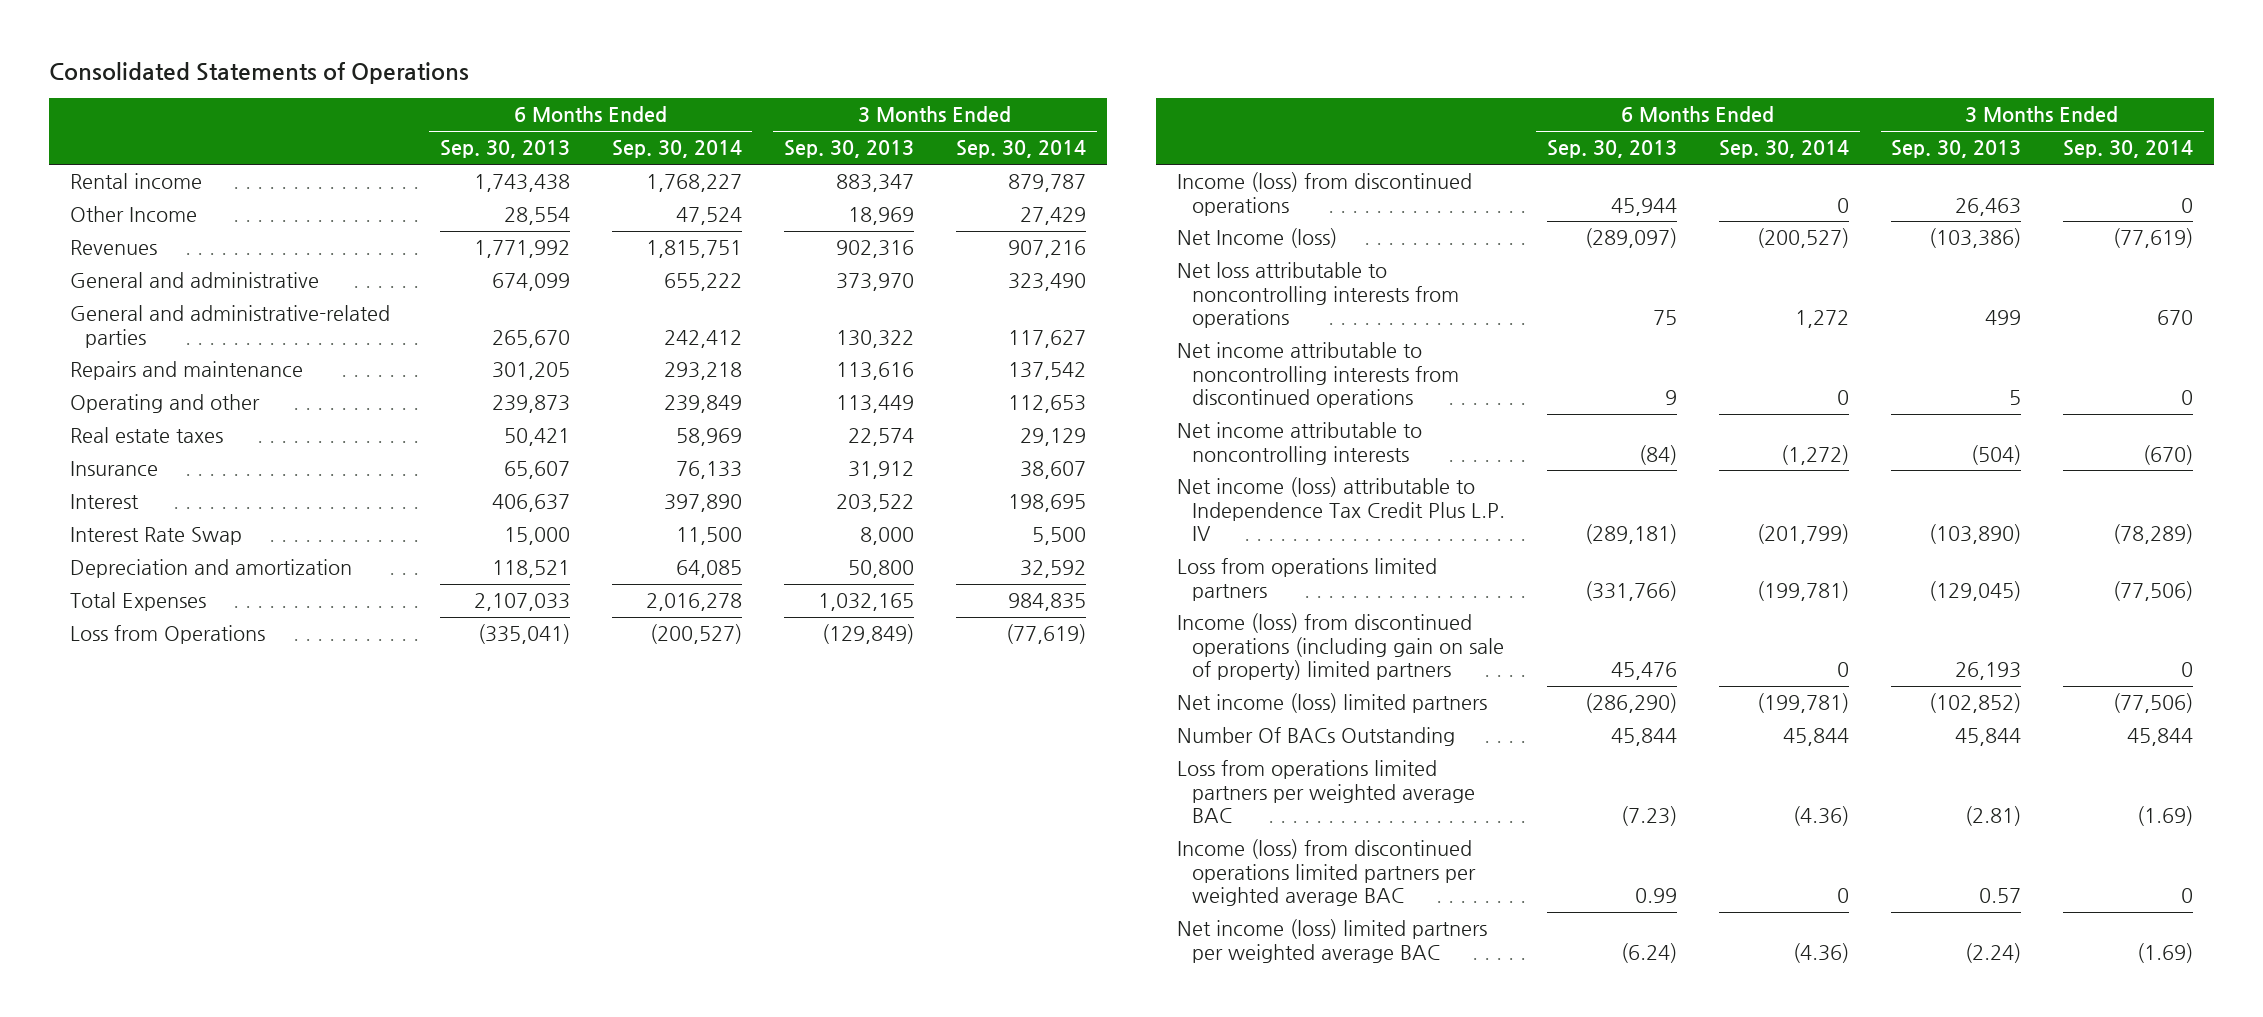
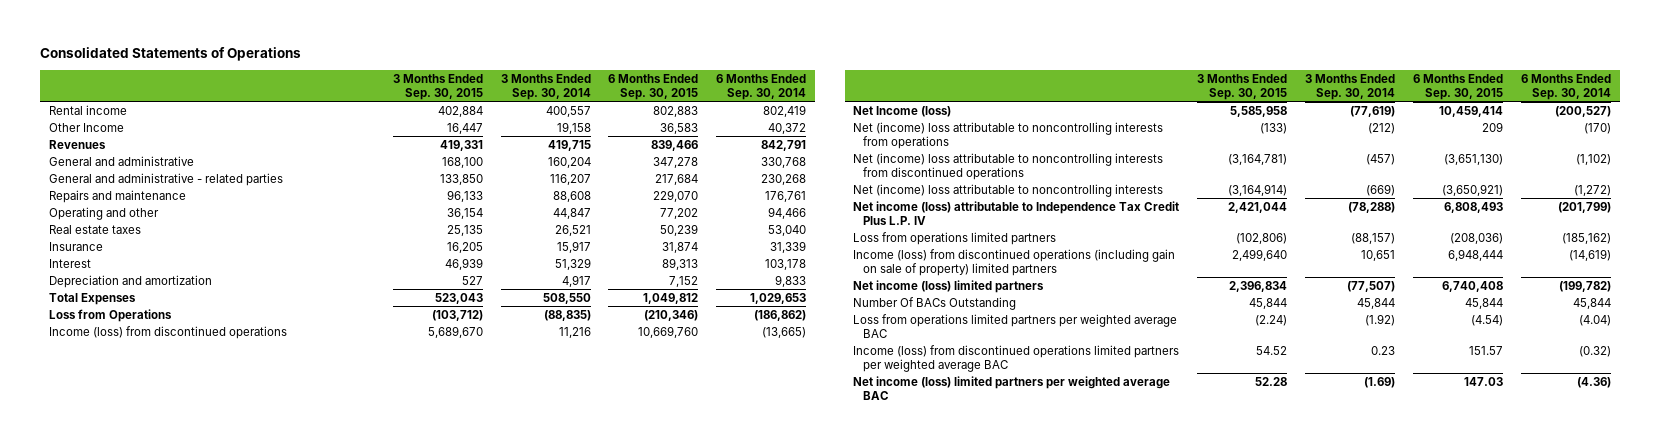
[439,140,570,159] Sep. 30, 2013 -> none
[783,140,914,159] Sep. 30, 2013 -> none
none -> [392,73,483,100] 3 Months Ended Sep. 30, 2015
none -> [608,73,699,100] 6 Months Ended Sep. 30, 2015
[69,527,242,546] Interest Rate Swap -> none
[645,174,742,193] 1,768,227 -> [763,104,807,117] 802,419
[1008,174,1087,193] 879,787 -> [545,105,591,117] 400,557
[675,207,742,226] 47,524 -> [768,122,807,134] 40,372
[1020,207,1087,226] 27,429 -> [556,121,591,134] 19,158
[645,240,742,259] 1,815,751 -> [761,139,807,151] 842,791
[1008,240,1087,259] 907,216 -> [547,139,591,151] 419,715
[663,273,742,292] 655,222 -> [761,156,807,168] 330,768
[1008,273,1087,292] 323,490 -> [547,156,591,168] 160,204
[69,305,390,348] General and administrative-related parties -> [48,172,283,186] General and administrative - related parties
[663,329,742,348] 242,412 -> [761,173,807,185] 230,268
[1008,329,1087,348] 117,627 -> [549,173,591,185] 116,207
[663,362,742,381] 293,218 -> [765,190,807,202] 176,761
[1008,362,1087,381] 137,542 -> [552,190,591,202] 88,608
[663,395,742,414] 239,849 -> [768,206,807,219] 94,466
[1008,395,1087,414] 112,653 -> [552,207,591,219] 44,847
[675,428,742,447] 58,969 -> [768,224,807,236] 53,040
[1020,428,1087,447] 29,129 -> [554,224,591,236] 26,521
[675,461,742,480] 76,133 -> [770,240,807,253] 31,339
[1020,461,1087,480] 38,607 -> [556,240,591,253] 15,917
[663,494,742,513] 397,890 -> [765,258,807,270] 103,178
[1008,494,1087,513] 198,695 -> [554,257,591,270] 51,329
[675,560,742,579] 64,085 -> [775,274,807,287] 9,833
[1020,560,1087,579] 32,592 -> [561,274,591,287] 4,917
[645,593,742,612] 2,016,278 -> [750,292,807,304] 1,029,653
[1008,593,1087,612] 984,835 -> [542,292,591,304] 508,550
[649,624,742,645] (200,527) -> [754,309,807,321] (186,862)
[1006,624,1087,645] (77,619) -> [543,309,591,321] (88,835)
[1836,197,1849,213] 0 -> [762,326,807,338] (13,665)
[2181,197,2194,213] 0 -> [558,326,591,338] 11,216
[1176,262,1459,329] Net loss attributable to noncontrolling interests from operations -> [853,121,1164,149] Net (income) loss attributable to noncontrolling interests from operations
[1794,310,1849,329] 1,272 -> [1583,122,1611,134] (170)
[2157,310,2194,326] 670 -> [1368,122,1396,134] (212)
[1176,342,1459,409] Net income attributable to noncontrolling interests from discontinued operations -> [853,152,1164,180] Net (income) loss attributable to noncontrolling interests from discontinued operations
[1836,390,1849,406] 0 -> [1575,153,1611,165] (1,102)
[2181,390,2194,406] 0 -> [1366,153,1396,165] (457)
[1176,422,1422,465] Net income attributable to noncontrolling interests -> [853,183,1164,197] Net (income) loss attributable to noncontrolling interests
[2143,444,2194,465] (670) -> [1366,183,1396,196] (669)
[2113,524,2194,545] (78,289) -> [1348,201,1396,213] (78,288)
[1756,580,1849,601] (199,781) -> [1561,232,1611,244] (185,162)
[2113,580,2194,601] (77,506) -> [1351,232,1396,244] (88,157)
[1836,662,1849,678] 0 -> [1568,248,1611,261] (14,619)
[2181,662,2194,678] 0 -> [1361,249,1396,261] 10,651
[1756,693,1849,714] (199,781) -> [1558,280,1611,292] (199,782)
[2113,693,2194,714] (77,506) -> [1347,280,1396,292] (77,507)
[1792,806,1849,827] (4.36) -> [1578,314,1611,326] (4.04)
[2137,806,2194,827] (1.69) -> [1365,313,1396,326] (1.92)
[1836,888,1849,904] 0 -> [1578,345,1611,357] (0.32)
[2181,888,2194,904] 0 -> [1371,345,1396,355] 0.23

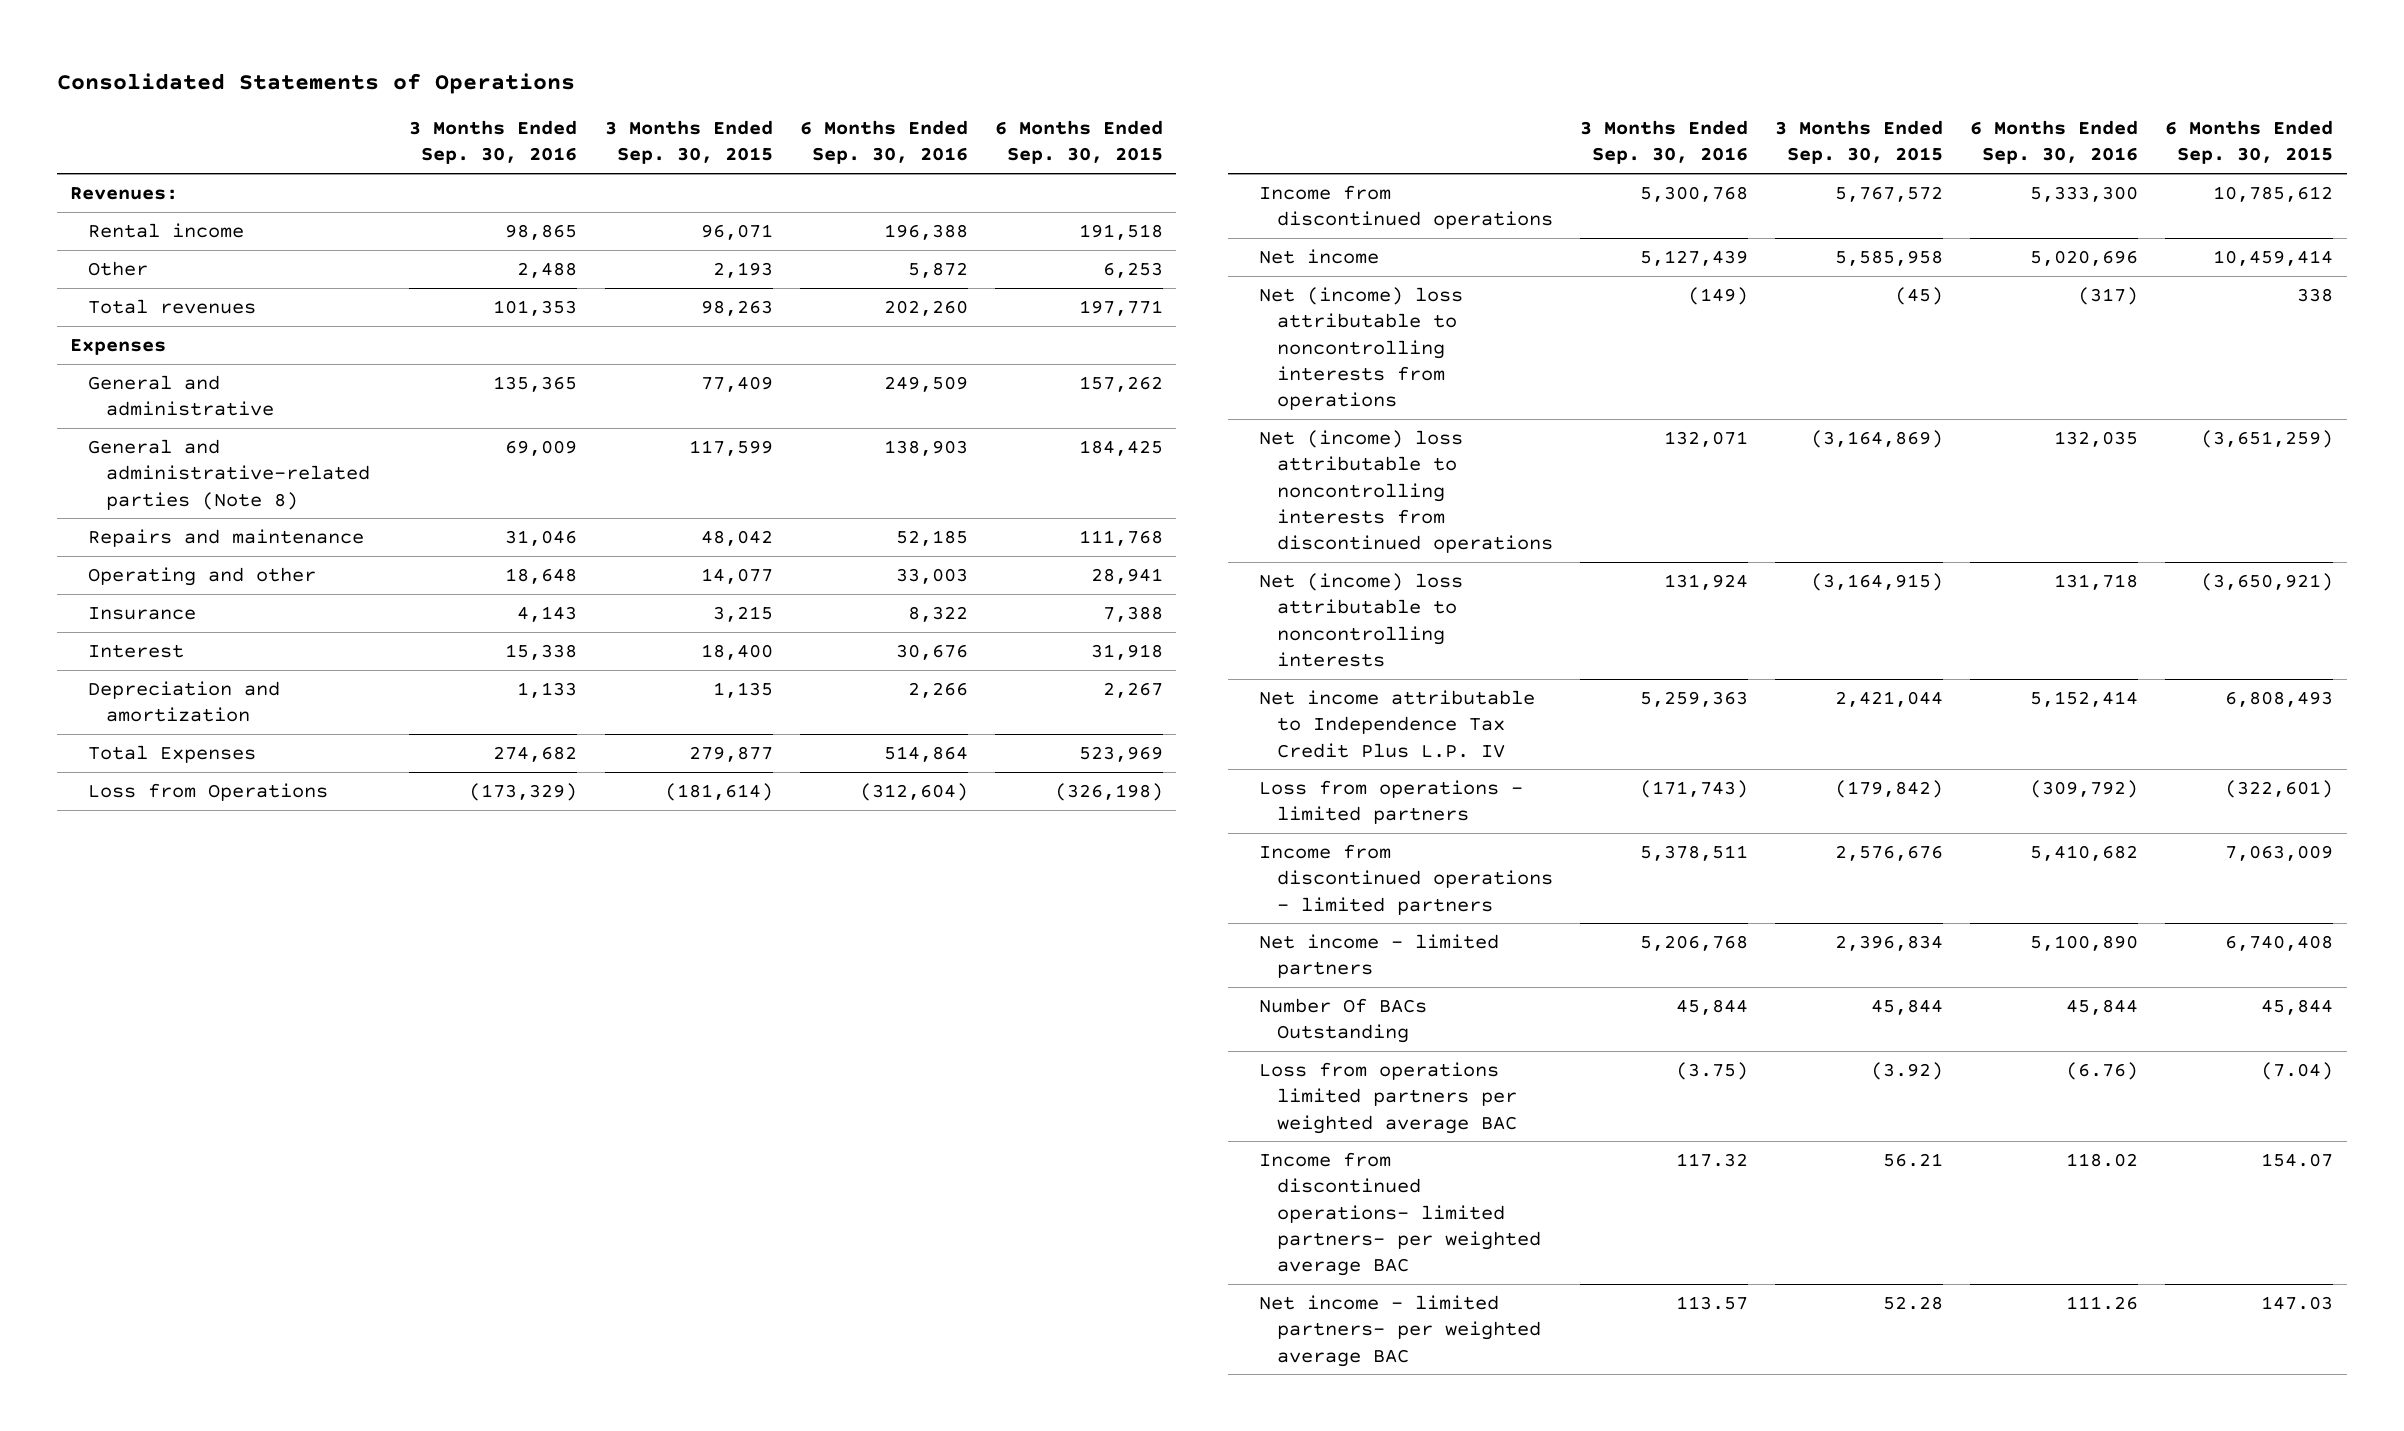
[500,73,591,100] 3 Months Ended Sep. 30, 2014 -> none
[716,73,807,100] 6 Months Ended Sep. 30, 2014 -> none
none -> [409,120,578,165] 3 Months Ended Sep. 30, 2016
none -> [799,120,968,165] 6 Months Ended Sep. 30, 2016
[48,224,141,234] Real estate taxes -> none
none -> [70,186,179,200] Revenues:
[437,105,483,117] 402,884 -> [700,223,773,240] 96,071
[653,105,699,117] 802,883 -> [1078,223,1163,240] 191,518
[48,122,124,132] Other Income -> [88,260,149,276] Other
[446,122,483,134] 16,447 -> [712,261,773,278] 2,193
[660,122,699,134] 36,583 -> [1102,261,1163,278] 6,253
[48,139,106,149] Revenues -> [88,298,257,314] Total revenues
[439,139,483,151] 419,331 -> [700,299,773,316] 98,263
[651,139,699,151] 839,466 -> [1078,299,1163,316] 197,771
none -> [70,338,167,355] Expenses
[441,156,483,168] 168,100 -> [700,375,773,392] 77,409
[653,156,699,168] 347,278 -> [1078,375,1163,392] 157,262
[48,172,283,186] General and administrative - related parties -> [88,438,371,510] General and administrative-related parties (Note 8)
[439,173,483,185] 133,850 -> [688,439,773,456] 117,599
[655,173,699,185] 217,684 -> [1078,439,1163,456] 184,425
[446,189,483,202] 96,133 -> [700,529,773,546] 48,042
[653,189,699,202] 229,070 -> [1078,529,1163,546] 111,768
[446,207,483,219] 36,154 -> [700,567,773,584] 14,077
[660,207,699,219] 77,202 -> [1090,567,1163,584] 28,941
[446,241,483,253] 16,205 -> [712,605,773,622] 3,215
[662,241,699,253] 31,874 -> [1102,605,1163,622] 7,388
[444,257,483,270] 46,939 -> [700,643,773,660] 18,400
[662,257,699,270] 89,313 -> [1090,643,1163,660] 31,918
[461,275,483,285] 527 -> [712,681,773,698] 1,135
[669,275,699,287] 7,152 -> [1102,681,1163,698] 2,267
[434,292,483,304] 523,043 -> [688,745,773,762] 279,877
[643,292,699,304] 1,049,812 -> [1078,745,1163,762] 523,969
[431,309,483,321] (103,712) -> [664,782,773,801] (181,614)
[644,309,699,321] (210,346) -> [1054,782,1163,801] (326,198)
[48,325,287,339] Income (loss) from discontinued operations -> [1259,184,1554,230] Income from discontinued operations
[427,325,483,338] 5,689,670 -> [1835,185,1944,202] 5,767,572
[638,325,699,338] 10,669,760 -> [2213,185,2334,202] 10,785,612
[853,105,952,117] Net Income (loss) -> [1259,248,1380,264] Net income
[1260,122,1288,134] (133) -> [1895,286,1944,305] (45)
[1482,121,1504,132] 209 -> [2297,287,2334,302] 338
[1228,153,1288,165] (3,164,781) -> [1811,429,1944,448] (3,164,869)
[1444,153,1504,165] (3,651,130) -> [2201,429,2334,448] (3,651,259)
[1228,183,1288,196] (3,164,914) -> [1811,572,1944,591] (3,164,915)
[853,200,1180,225] Net income (loss) attributable to Independence Tax Credit Plus L.P. IV -> [1259,689,1536,758] Net income attributable to Independence Tax Credit Plus L.P. IV
[853,231,1057,245] Loss from operations limited partners -> [1259,779,1524,825] Loss from operations - limited partners
[1236,232,1288,244] (102,806) -> [1835,779,1944,798] (179,842)
[1450,232,1504,244] (208,036) -> [2225,779,2334,798] (322,601)
[853,248,1176,276] Income (loss) from discontinued operations (including gain on sale of property) limited partners -> [1259,843,1554,915] Income from discontinued operations - limited partners
[1232,248,1288,261] 2,499,640 -> [1835,844,1944,861] 2,576,676
[1448,248,1504,261] 6,948,444 -> [2225,844,2334,861] 7,063,009
[853,279,1045,293] Net income (loss) limited partners -> [1259,933,1500,979] Net income - limited partners
[1255,314,1288,326] (2.24) -> [1871,1061,1944,1080] (3.92)
[1471,314,1504,326] (4.54) -> [2261,1061,2334,1080] (7.04)
[853,344,1180,372] Income (loss) from discontinued operations limited partners per weighted average BAC -> [1259,1151,1542,1277] Income from discontinued operations- limited partners- per weighted average BAC
[1256,345,1288,355] 54.52 -> [1883,1152,1944,1167] 56.21
[1469,345,1504,355] 151.57 -> [2261,1152,2334,1167] 154.07
[853,375,1171,400] Net income (loss) limited partners per weighted average BAC -> [1259,1294,1542,1367] Net income - limited partners- per weighted average BAC

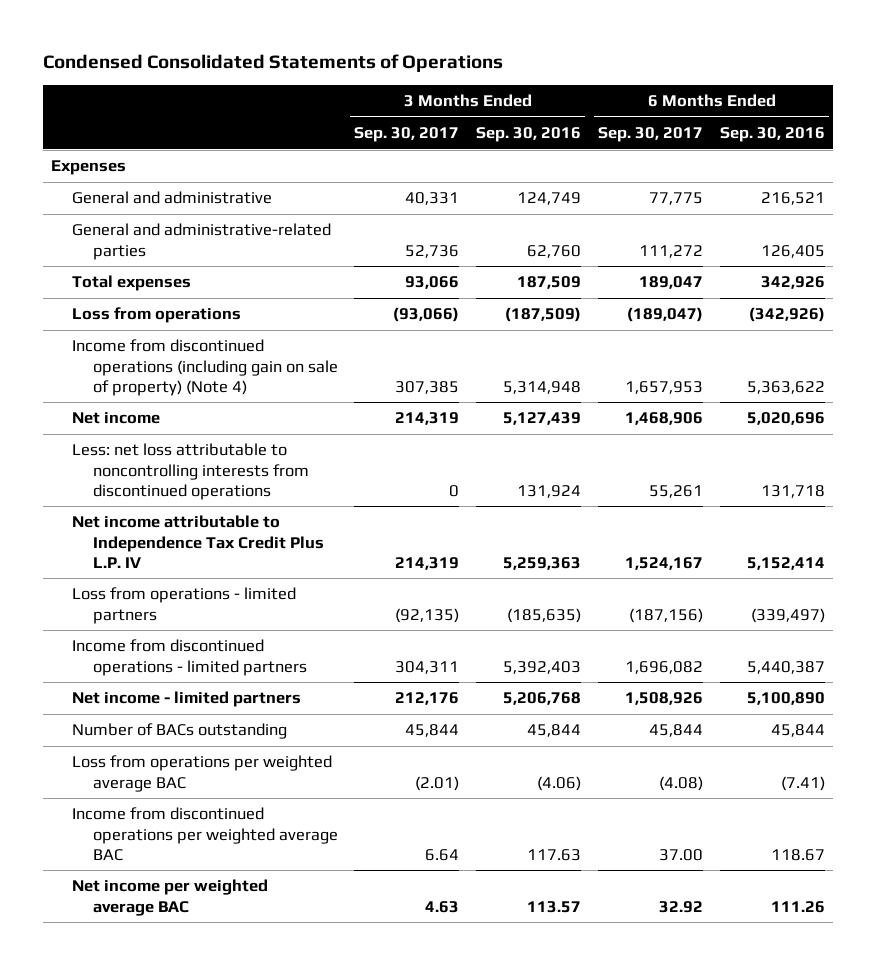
[56,72,575,94] Consolidated Statements of Operations -> [42,54,503,73] Condensed Consolidated Statements of Operations
[604,120,773,165] 3 Months Ended Sep. 30, 2015 -> none
[994,120,1163,165] 6 Months Ended Sep. 30, 2015 -> none
none -> [354,127,460,143] Sep. 30, 2017
none -> [598,127,704,143] Sep. 30, 2017
[70,186,179,200] Revenues: -> none
[88,222,245,238] Rental income -> none
[88,260,149,276] Other -> none
[88,298,257,314] Total revenues -> none
[88,528,365,547] Repairs and maintenance -> none
[88,566,317,586] Operating and other -> none
[88,606,197,620] Insurance -> none
[88,643,185,658] Interest -> none
[88,680,281,723] Depreciation and amortization -> none
[493,375,578,392] 135,365 -> [517,192,582,206] 124,749
[883,375,968,392] 249,509 -> [761,192,826,206] 216,521
[88,438,371,510] General and administrative-related parties (Note 8) -> [71,223,331,260] General and administrative-related parties
[505,439,578,456] 69,009 -> [527,244,582,258] 62,760
[883,439,968,456] 138,903 -> [761,244,826,258] 126,405
[88,744,257,763] Total Expenses -> [71,275,191,292] Total expenses
[493,745,578,762] 274,682 -> [517,276,582,290] 187,509
[883,745,968,762] 514,864 -> [761,276,826,290] 342,926
[88,782,329,801] Loss from Operations -> [71,307,241,324] Loss from operations
[469,782,578,801] (173,329) -> [505,307,582,323] (187,509)
[859,782,968,801] (312,604) -> [749,307,826,323] (342,926)
[1259,184,1554,230] Income from discontinued operations -> [71,339,338,396] Income from discontinued operations (including gain on sale of property) (Note 4)
[1640,185,1749,202] 5,300,768 -> [503,380,582,394] 5,314,948
[2030,185,2139,202] 5,333,300 -> [747,380,826,394] 5,363,622
[1259,286,1464,411] Net (income) loss attributable to noncontrolling interests from operations -> none
[1259,429,1554,554] Net (income) loss attributable to noncontrolling interests from discontinued operations -> none
[1259,572,1464,667] Net (income) loss attributable to noncontrolling interests -> [71,443,309,500] Less: net loss attributable to noncontrolling interests from discontinued operations
[1640,779,1749,798] (171,743) -> [507,607,582,623] (185,635)
[2030,779,2139,798] (309,792) -> [751,607,826,623] (339,497)
[1640,844,1749,861] 5,378,511 -> [503,660,582,674] 5,392,403
[2030,844,2139,861] 5,410,682 -> [747,660,826,674] 5,440,387
[1259,997,1428,1044] Number Of BACs Outstanding -> [71,723,287,740] Number of BACs outstanding
[1259,1061,1518,1134] Loss from operations limited partners per weighted average BAC -> [71,755,332,792] Loss from operations per weighted average BAC
[1676,1061,1749,1080] (3.75) -> [537,775,582,791] (4.06)
[2066,1061,2139,1080] (6.76) -> [781,775,826,791] (7.41)
[1259,1151,1542,1277] Income from discontinued operations- limited partners- per weighted average BAC -> [71,807,338,861] Income from discontinued operations per weighted average BAC
[1676,1152,1749,1167] 117.32 -> [527,848,582,861] 117.63
[2066,1152,2139,1167] 118.02 -> [771,848,826,861] 118.67
[1259,1294,1542,1367] Net income - limited partners- per weighted average BAC -> [71,879,268,916] Net income per weighted average BAC

